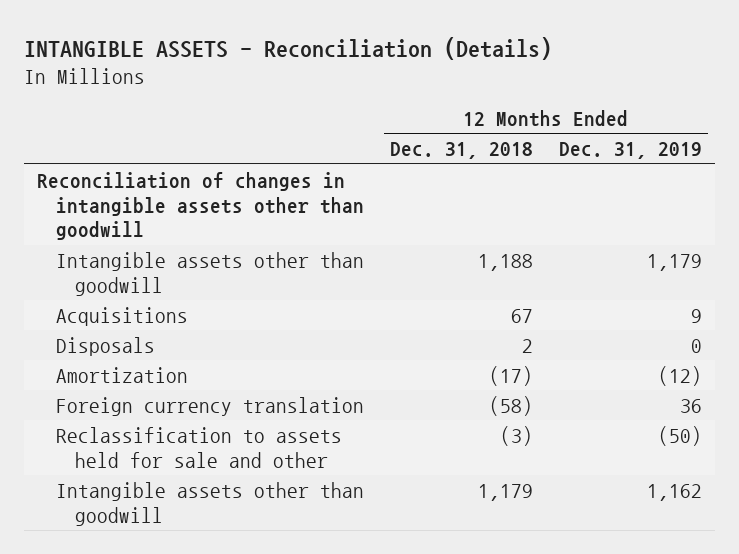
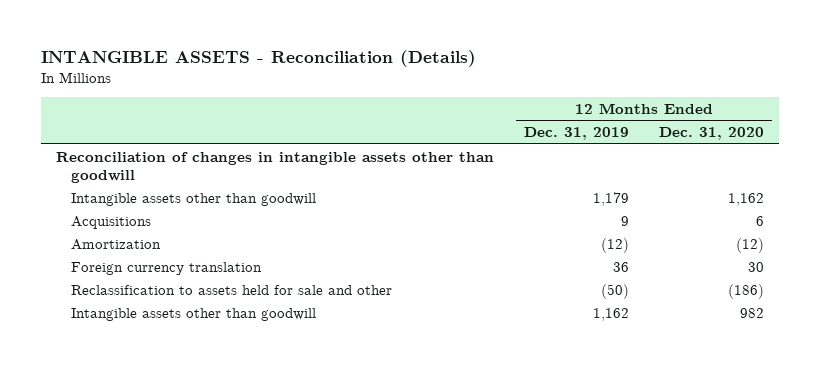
[389,142,533,160] Dec. 31, 2018 -> none
none -> [659,126,765,140] Dec. 31, 2020
[56,336,156,356] Disposals -> none

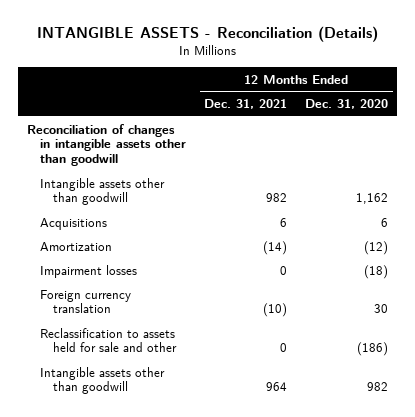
[523,126,629,140] Dec. 31, 2019 -> none
none -> [204,98,288,109] Dec. 31, 2021
none -> [40,264,138,278] Impairment losses

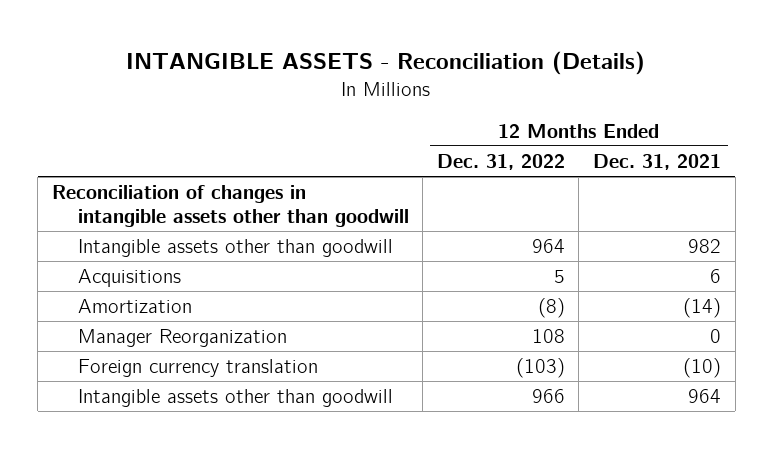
[305,98,389,109] Dec. 31, 2020 -> none
none -> [436,153,565,170] Dec. 31, 2022
[40,264,138,278] Impairment losses -> none
none -> [77,328,287,347] Manager Reorganization
[40,327,178,353] Reclassification to assets held for sale and other -> none

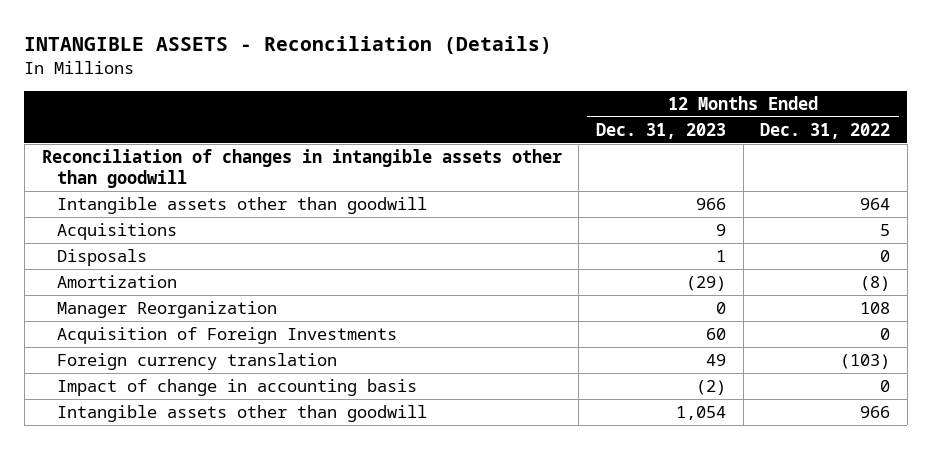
[592,153,721,170] Dec. 31, 2021 -> none
none -> [595,122,726,139] Dec. 31, 2023
none -> [56,249,147,267] Disposals
none -> [56,327,397,345] Acquisition of Foreign Investments
none -> [56,379,417,397] Impact of change in accounting basis

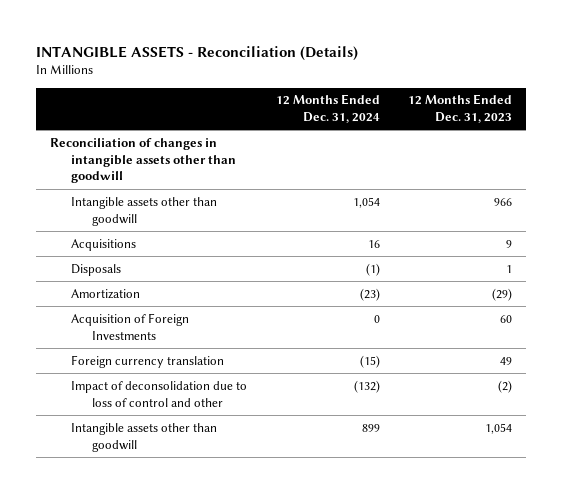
[760,122,891,139] Dec. 31, 2022 -> none
none -> [275,94,380,124] 12 Months Ended Dec. 31, 2024
[56,301,277,319] Manager Reorganization -> none
[56,379,417,397] Impact of change in accounting basis -> [71,380,248,407] Impact of deconsolidation due to loss of control and other

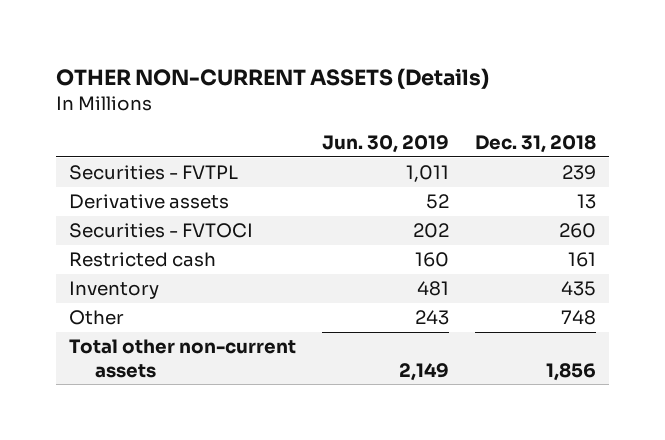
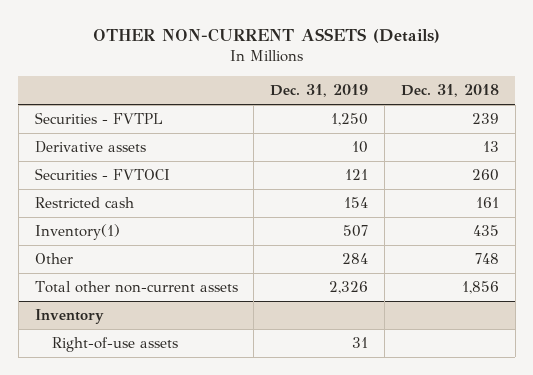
[321,135,449,154] Jun. 30, 2019 -> none
none -> [270,84,369,98] Dec. 31, 2019
[68,281,159,300] Inventory -> [34,224,120,241] Inventory(1)
none -> [34,309,104,325] Inventory
none -> [52,337,179,353] Right-of-use assets

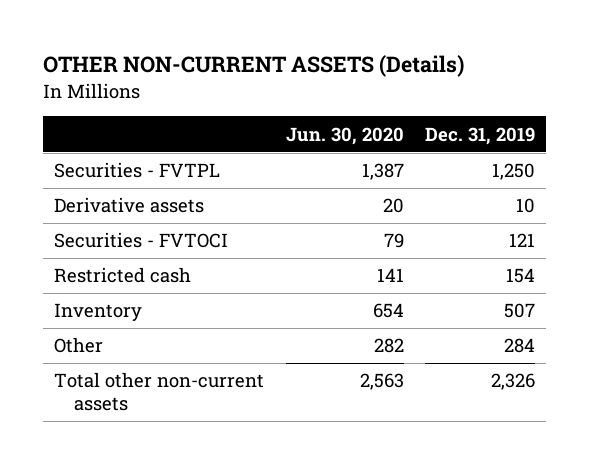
[400,84,499,98] Dec. 31, 2018 -> none
none -> [285,126,404,145] Jun. 30, 2020
[34,224,120,241] Inventory(1) -> [54,303,143,322] Inventory
[34,309,104,325] Inventory -> none
[52,337,179,353] Right-of-use assets -> none

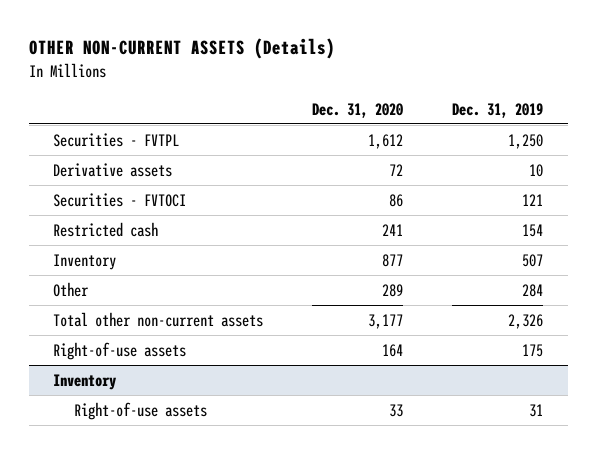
[285,126,404,145] Jun. 30, 2020 -> none
none -> [312,102,404,118] Dec. 31, 2020
none -> [53,341,187,360] Right-of-use assets
none -> [53,373,117,390] Inventory
none -> [73,401,207,420] Right-of-use assets

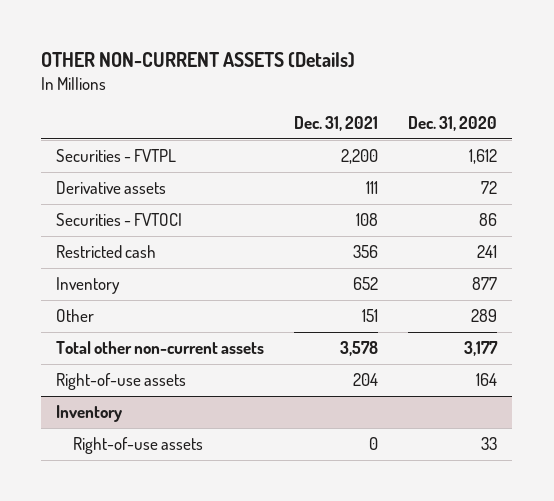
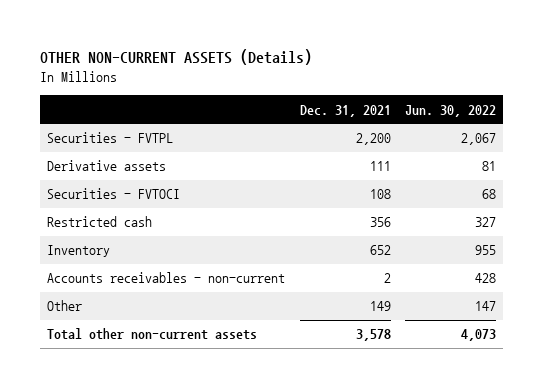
[408,116,498,132] Dec. 31, 2020 -> none
none -> [404,104,496,117] Jun. 30, 2022
none -> [47,272,286,284] Accounts receivables - non-current
[362,309,379,323] 151 -> [369,301,391,312] 149
[56,373,187,391] Right-of-use assets -> none
[56,405,123,423] Inventory -> none
[73,437,204,455] Right-of-use assets -> none

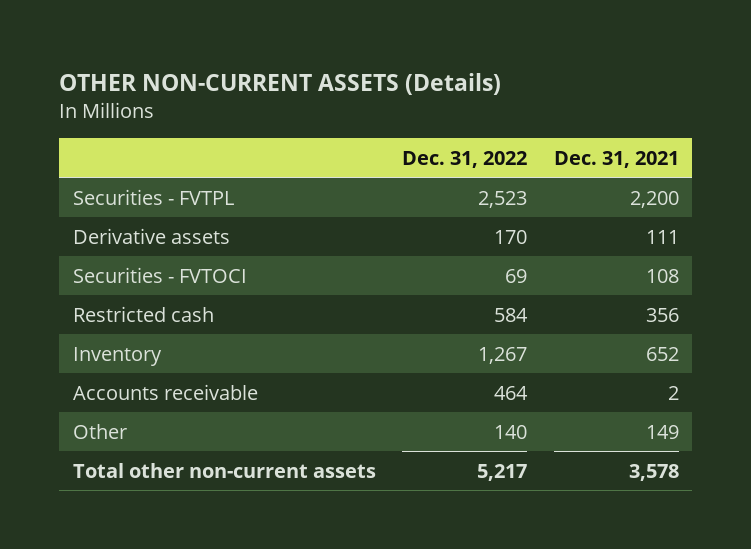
[404,104,496,117] Jun. 30, 2022 -> none
none -> [402,150,528,168] Dec. 31, 2022
[47,272,286,284] Accounts receivables - non-current -> [72,383,258,400] Accounts receivable

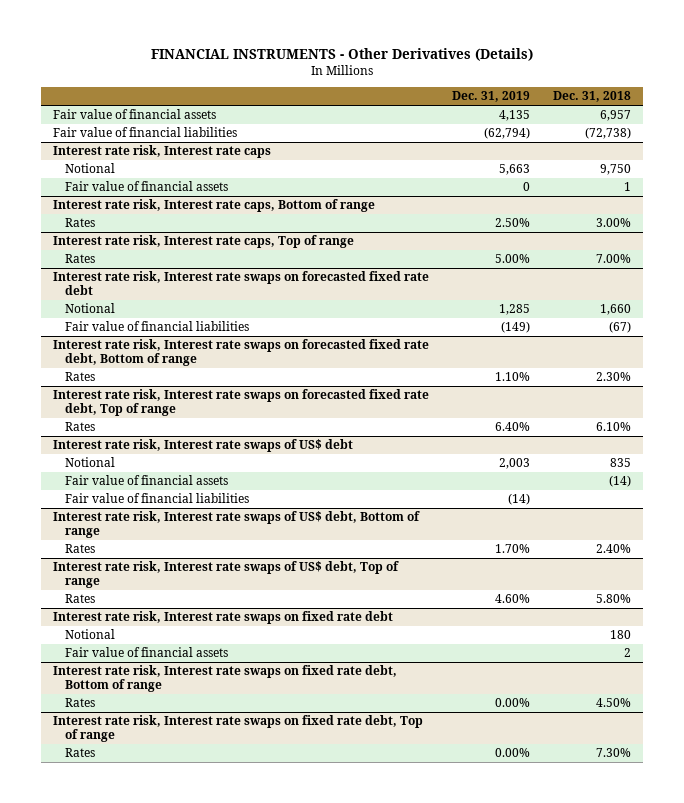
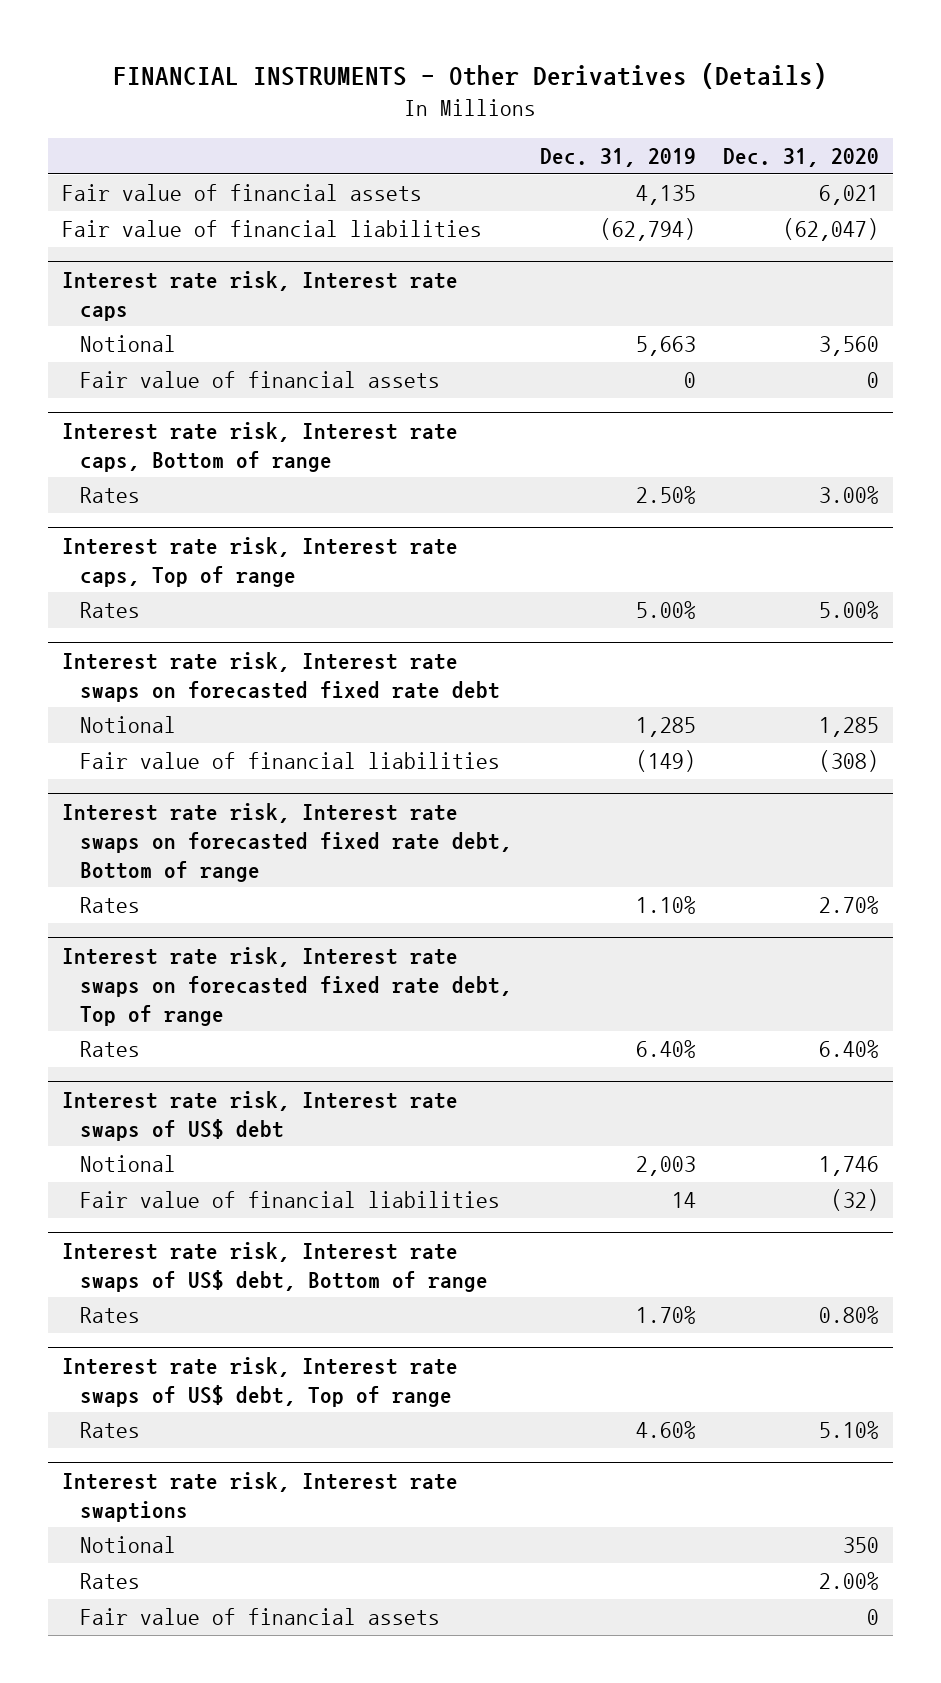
[553,91,632,103] Dec. 31, 2018 -> none
none -> [723,148,880,168] Dec. 31, 2020
[65,475,229,486] Fair value of financial assets -> none
[507,493,530,506] (14) -> [671,1192,696,1209] 14
[52,611,393,625] Interest rate risk, Interest rate swaps on fixed rate debt -> none
none -> [61,1471,458,1522] Interest rate risk, Interest rate swaptions
none -> [80,1573,141,1590] Rates
[52,665,397,693] Interest rate risk, Interest rate swaps on fixed rate debt, Bottom of range -> none
[65,698,96,708] Rates -> none
[52,715,423,743] Interest rate risk, Interest rate swaps on fixed rate debt, Top of range -> none
[65,748,96,758] Rates -> none

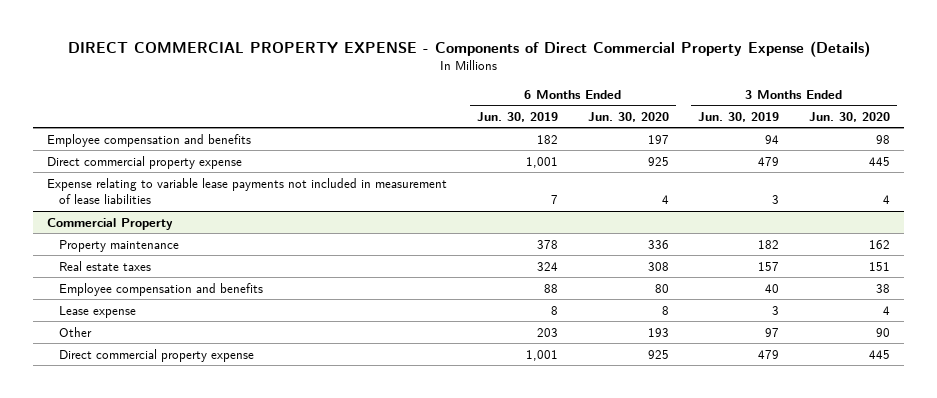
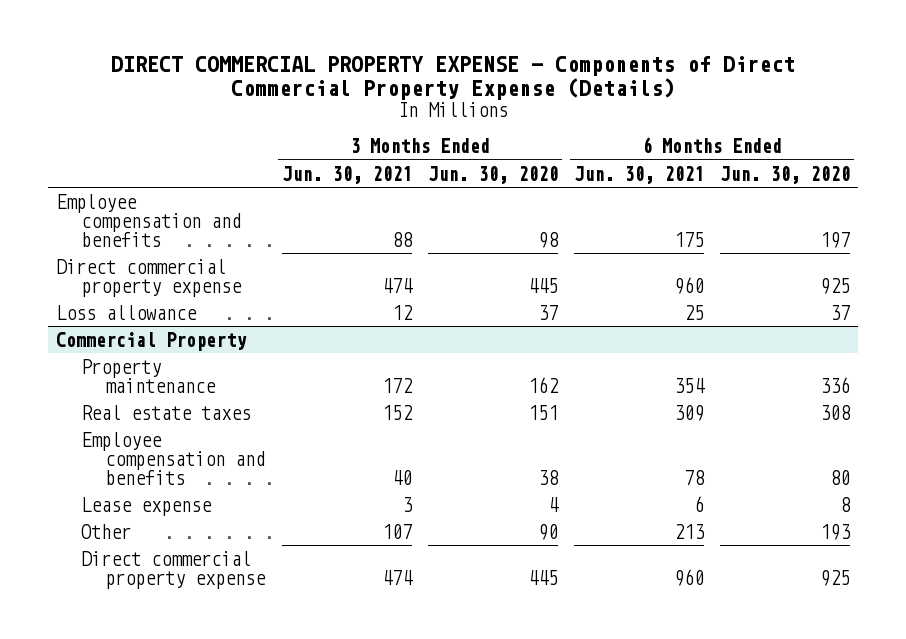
[476,111,558,122] Jun. 30, 2019 -> none
[698,111,780,122] Jun. 30, 2019 -> none
none -> [281,165,412,184] Jun. 30, 2021
none -> [573,165,704,184] Jun. 30, 2021
[47,177,448,205] Expense relating to variable lease payments not included in measurement of lease liabilities -> none
none -> [55,304,197,320] Loss allowance

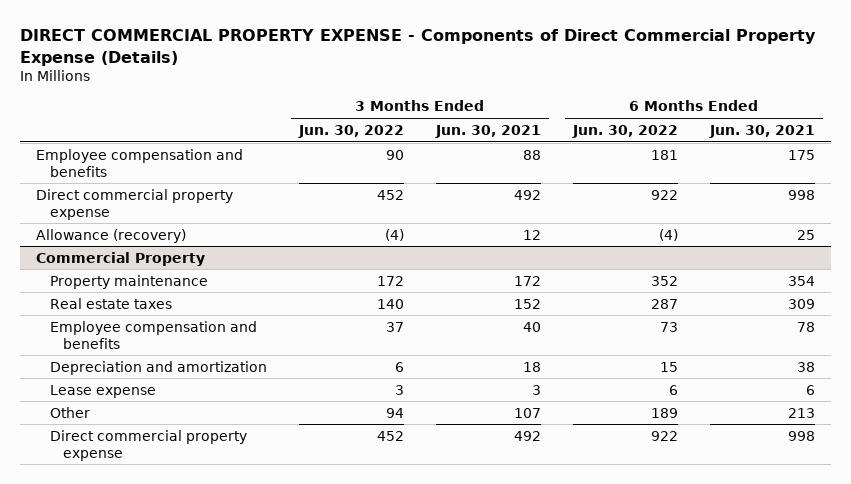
[427,165,558,184] Jun. 30, 2020 -> none
[719,165,850,184] Jun. 30, 2020 -> none
none -> [297,124,404,138] Jun. 30, 2022
none -> [571,124,678,138] Jun. 30, 2022
[381,277,413,293] 474 -> [513,189,541,200] 492
[673,276,704,294] 960 -> [788,189,816,200] 998
[55,304,197,320] Loss allowance -> [36,228,187,243] Allowance (recovery)
none -> [49,360,267,375] Depreciation and amortization
[381,569,413,585] 474 -> [513,430,541,441] 492
[673,568,704,586] 960 -> [788,430,816,441] 998

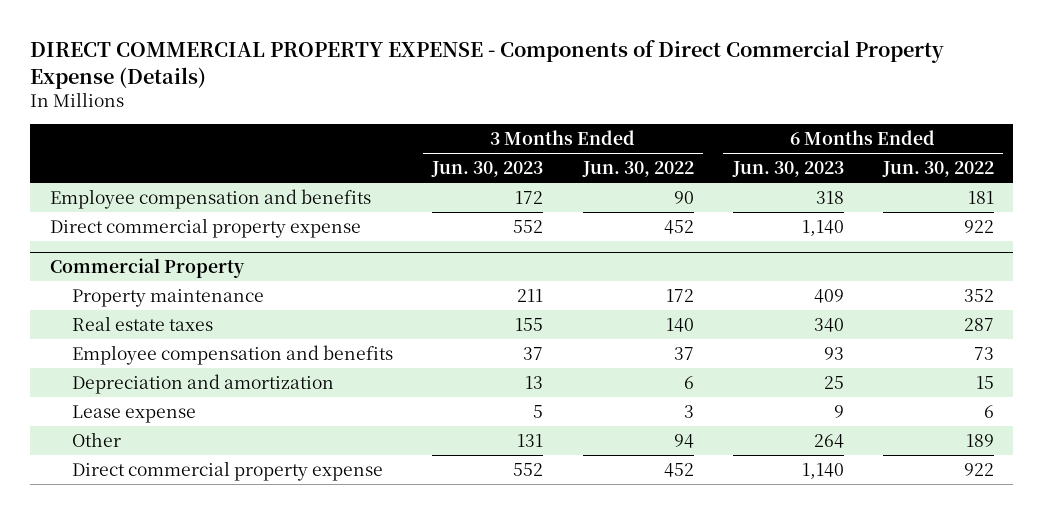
[434,124,541,138] Jun. 30, 2021 -> none
[709,124,816,138] Jun. 30, 2021 -> none
none -> [431,161,544,178] Jun. 30, 2023
none -> [731,161,844,178] Jun. 30, 2023
[36,228,187,243] Allowance (recovery) -> none

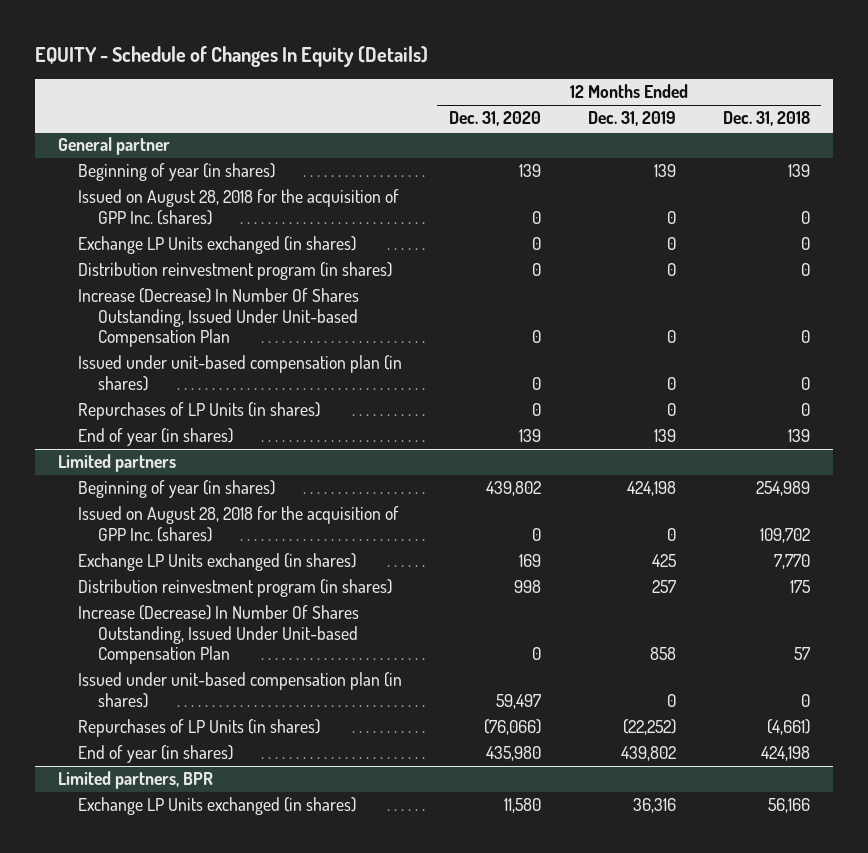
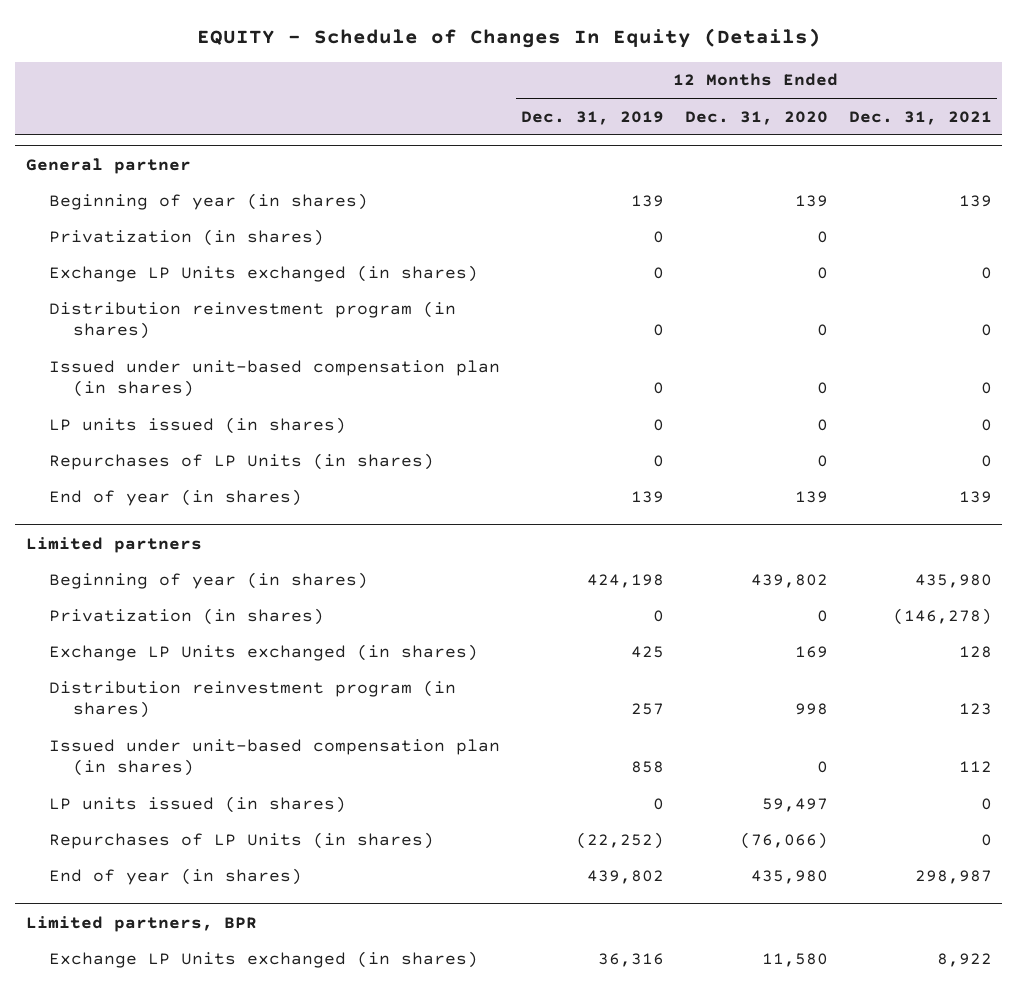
[722,111,810,127] Dec. 31, 2018 -> none
none -> [848,110,992,125] Dec. 31, 2021
[78,189,400,225] Issued on August 28, 2018 for the acquisition of GPP Inc. (shares) -> none
none -> [49,228,325,246] Privatization (in shares)
[78,288,360,348] Increase (Decrease) In Number Of Shares Outstanding, Issued Under Unit-based Compensation Plan -> none
none -> [49,416,347,434] LP units issued (in shares)
[78,506,400,542] Issued on August 28, 2018 for the acquisition of GPP Inc. (shares) -> none
none -> [49,607,325,625] Privatization (in shares)
[78,605,360,665] Increase (Decrease) In Number Of Shares Outstanding, Issued Under Unit-based Compensation Plan -> [49,738,501,777] Issued under unit-based compensation plan (in shares)
[78,672,403,708] Issued under unit-based compensation plan (in shares) -> [49,795,347,813] LP units issued (in shares)

